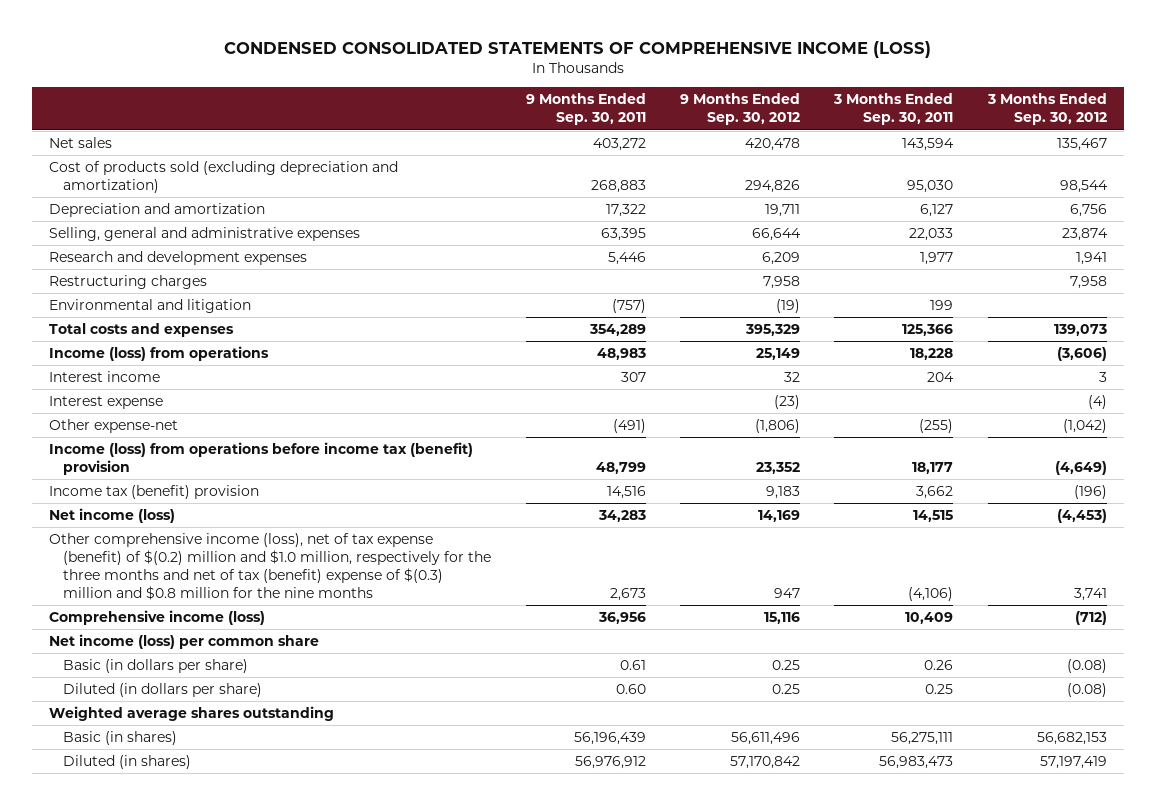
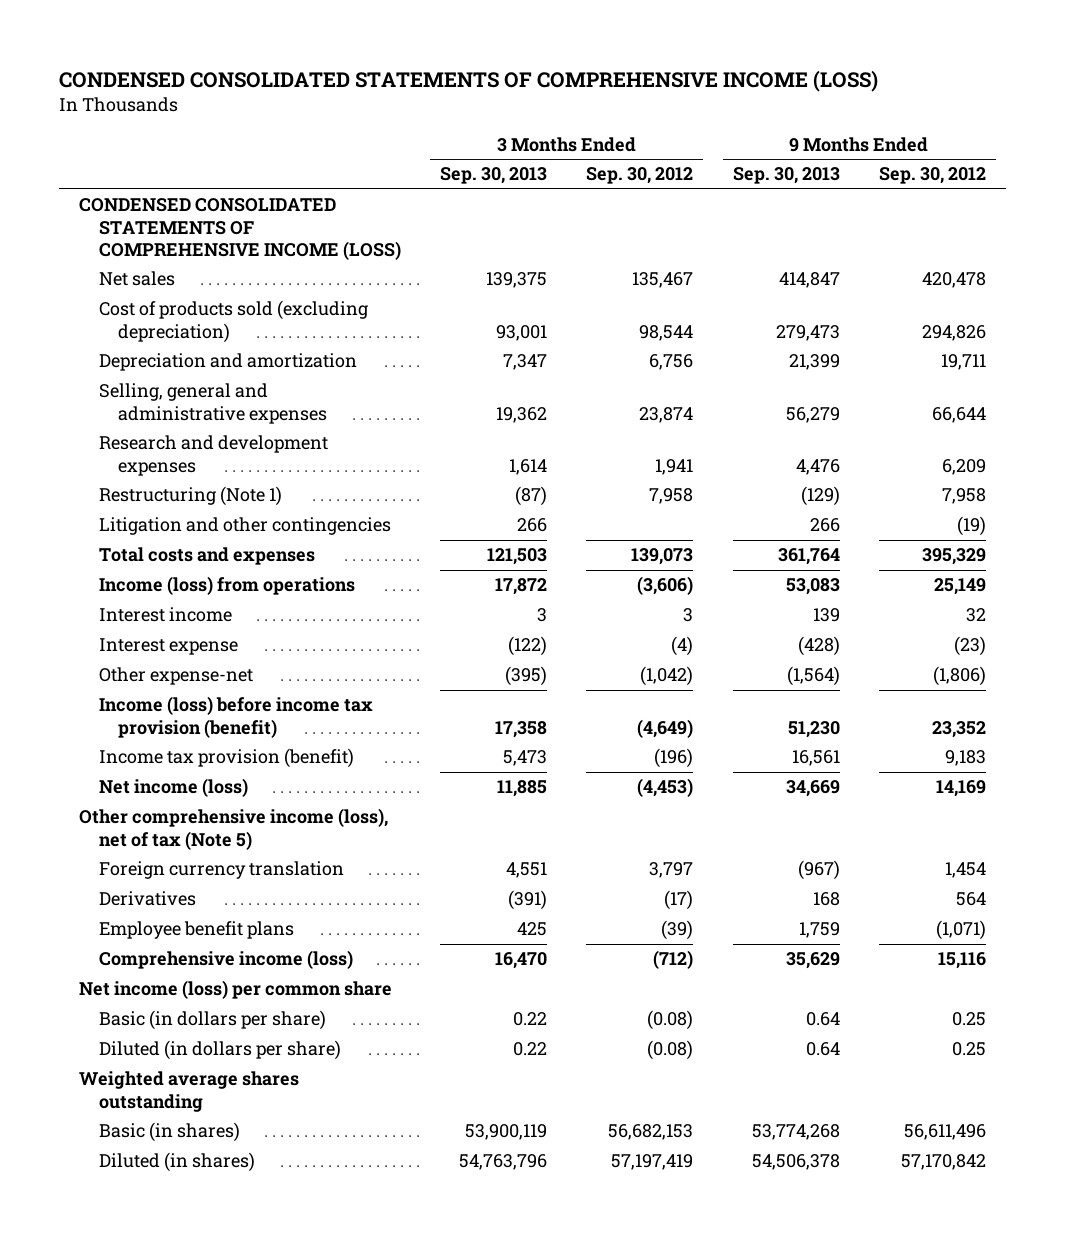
[525,93,646,126] 9 Months Ended Sep. 30, 2011 -> none
[833,93,954,126] 3 Months Ended Sep. 30, 2011 -> none
none -> [440,167,548,185] Sep. 30, 2013
none -> [732,167,840,185] Sep. 30, 2013
none -> [78,198,401,260] CONDENSED CONSOLIDATED STATEMENTS OF COMPREHENSIVE INCOME (LOSS)
[49,161,399,194] Cost of products sold (excluding depreciation and amortization) -> [98,300,368,343] Cost of products sold (excluding depreciation)
[49,275,208,290] Restructuring charges -> [98,486,282,507] Restructuring (Note 1)
[49,299,252,314] Environmental and litigation -> [98,517,391,536] Litigation and other contingencies
[49,442,474,476] Income (loss) from operations before income tax (benefit) provision -> [98,696,373,738] Income (loss) before income tax provision (benefit)
[49,485,260,500] Income tax (benefit) provision -> [98,748,354,769] Income tax provision (benefit)
[49,533,492,601] Other comprehensive income (loss), net of tax expense (benefit) of $(0.2) million and $1.0 million, respectively for the three months and net of tax (benefit) expense of $(0.3) million and $0.8 million for the nine months -> none
none -> [78,808,388,850] Other comprehensive income (loss), net of tax (Note 5)
none -> [98,861,344,880] Foreign currency translation
none -> [98,891,196,907] Derivatives
none -> [98,921,294,940] Employee benefit plans

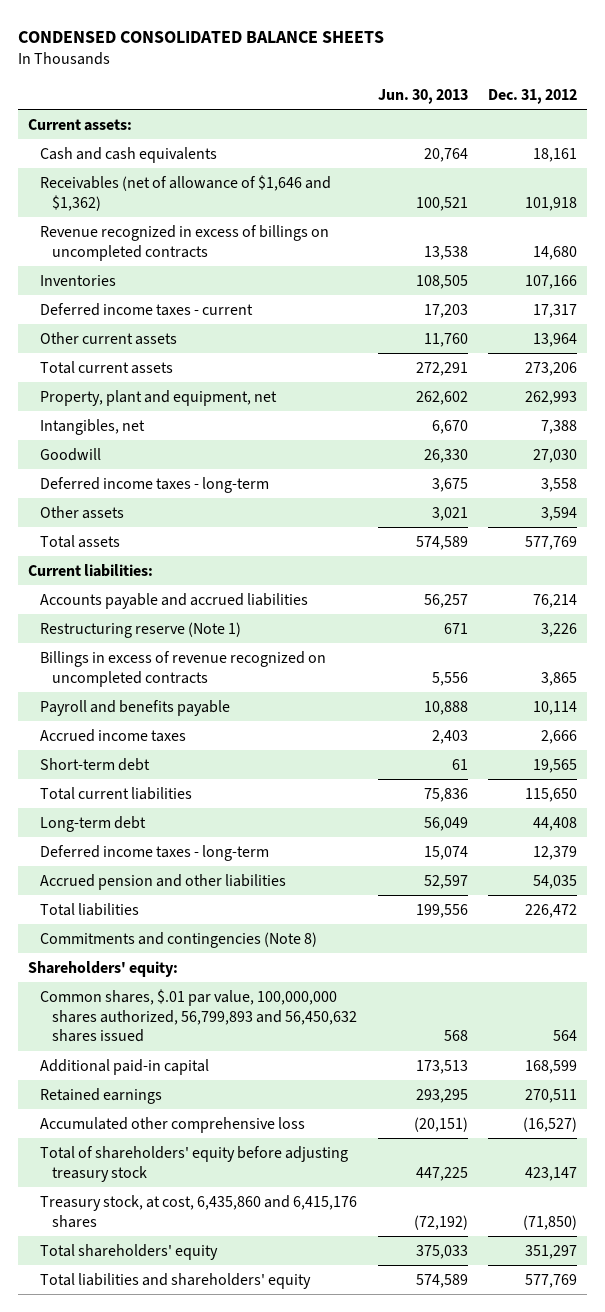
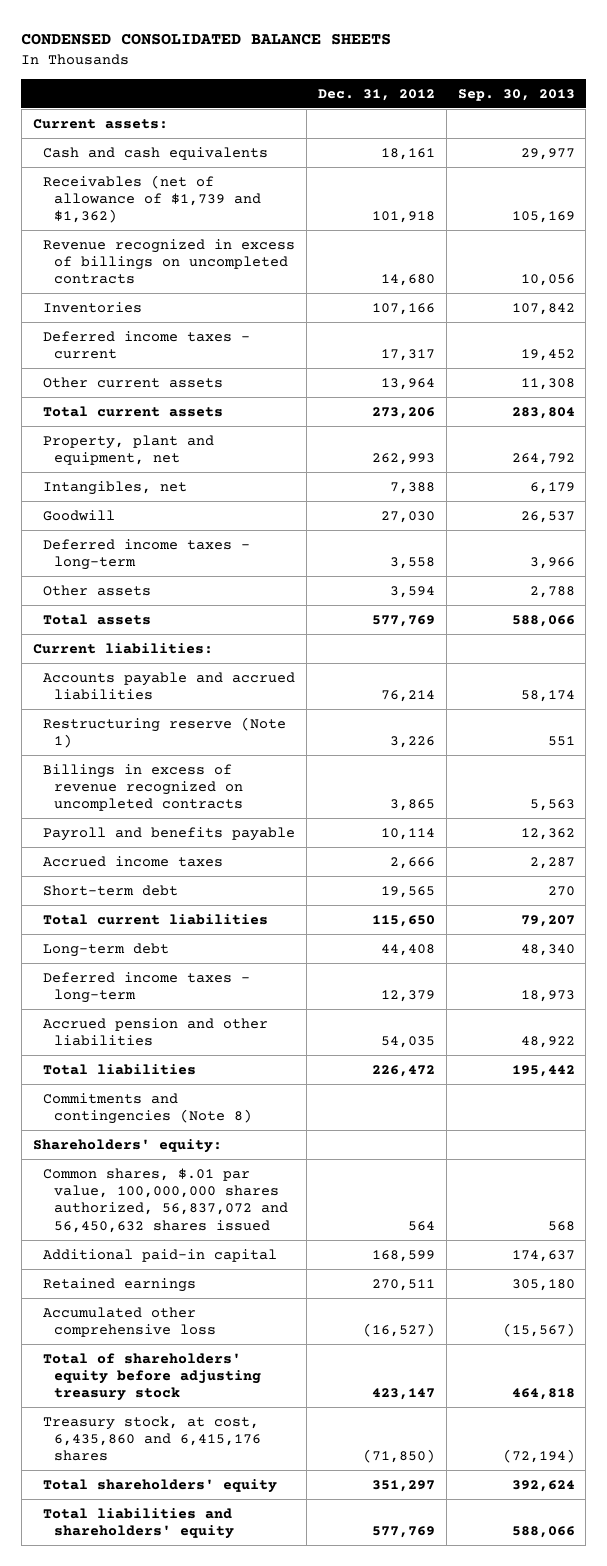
[377,88,468,104] Jun. 30, 2013 -> none
none -> [457,88,575,101] Sep. 30, 2013
[40,174,332,211] Receivables (net of allowance of $1,646 and $1,362) -> [43,174,261,224] Receivables (net of allowance of $1,739 and $1,362)
[40,988,357,1043] Common shares, $.01 par value, 100,000,000 shares authorized, 56,799,893 and 56,450,632 shares issued -> [43,1167,288,1233] Common shares, $.01 par value, 100,000,000 shares authorized, 56,837,072 and 56,450,632 shares issued

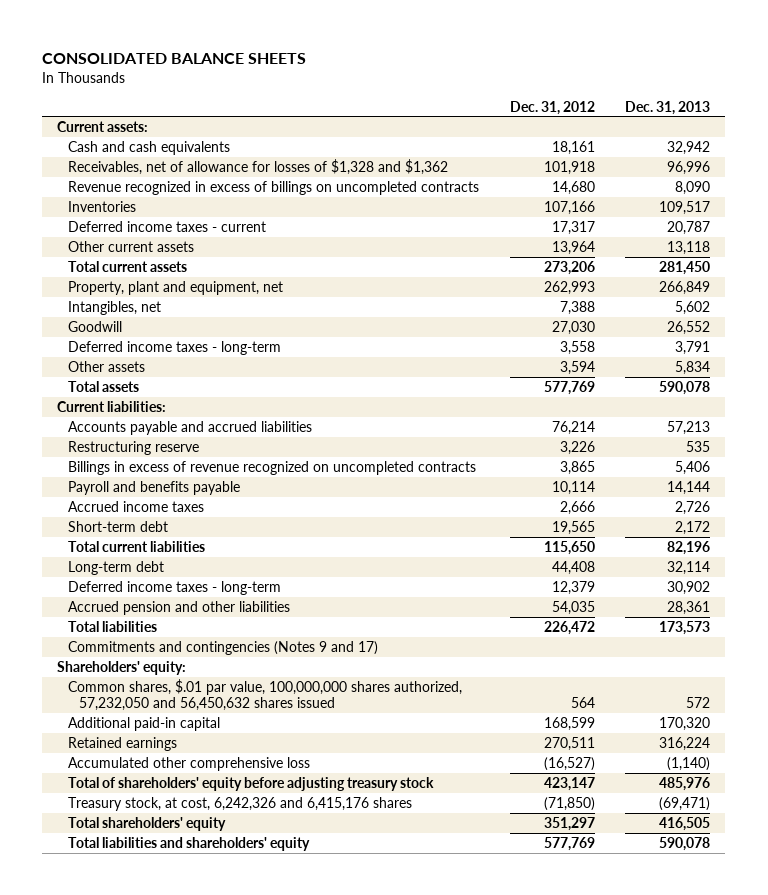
[21,33,392,46] CONDENSED CONSOLIDATED BALANCE SHEETS -> [42,52,307,64] CONSOLIDATED BALANCE SHEETS
[457,88,575,101] Sep. 30, 2013 -> none
none -> [625,100,711,115] Dec. 31, 2013
[43,174,261,224] Receivables (net of allowance of $1,739 and $1,362) -> [68,158,449,175] Receivables, net of allowance for losses of $1,328 and $1,362
[43,716,287,748] Restructuring reserve (Note 1) -> [68,440,200,455] Restructuring reserve
[43,1092,252,1124] Commitments and contingencies (Note 8) -> [68,640,379,655] Commitments and contingencies (Notes 9 and 17)
[43,1167,288,1233] Common shares, $.01 par value, 100,000,000 shares authorized, 56,837,072 and 56,450,632 shares issued -> [68,678,463,712] Common shares, $.01 par value, 100,000,000 shares authorized, 57,232,050 and 56,450,632 shares issued
[43,1415,261,1462] Treasury stock, at cost, 6,435,860 and 6,415,176 shares -> [68,796,413,811] Treasury stock, at cost, 6,242,326 and 6,415,176 shares

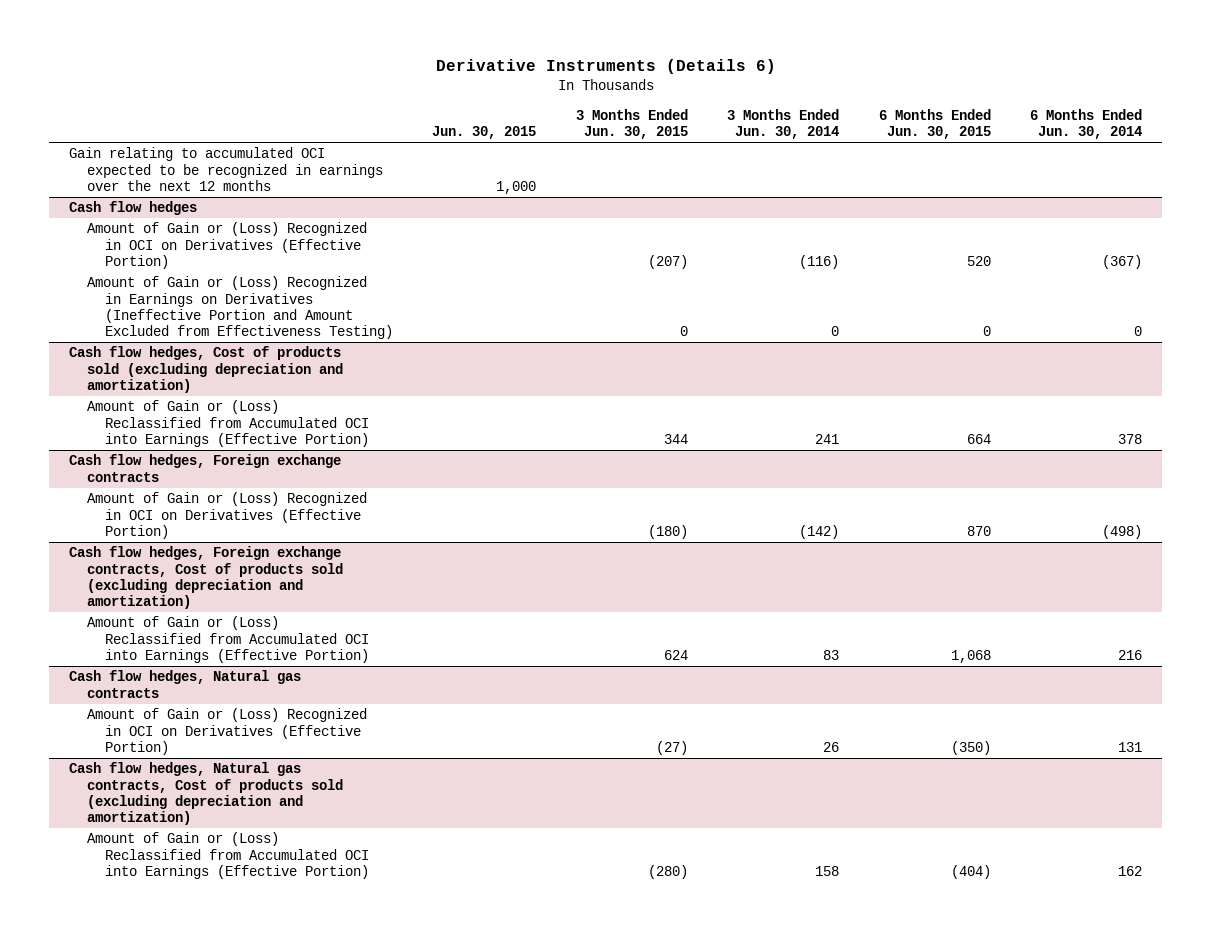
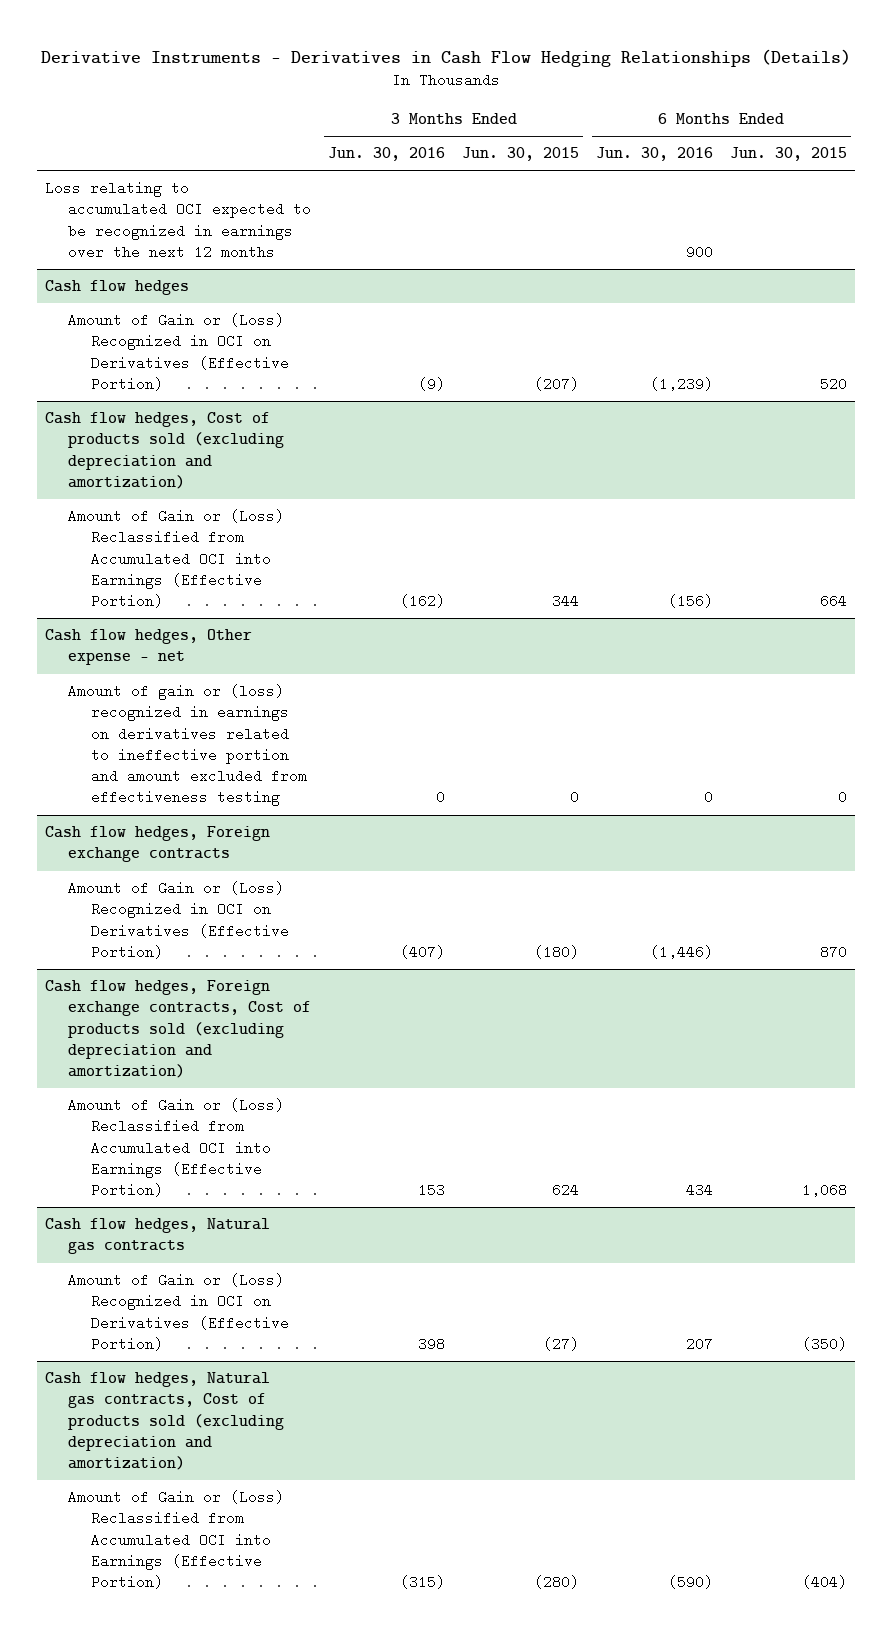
[435,59,776,75] Derivative Instruments (Details 6) -> [41,48,852,67] Derivative Instruments - Derivatives in Cash Flow Hedging Relationships (Details)
[432,126,537,140] Jun. 30, 2015 -> none
[727,108,840,140] 3 Months Ended Jun. 30, 2014 -> none
[1029,108,1142,140] 6 Months Ended Jun. 30, 2014 -> none
none -> [328,147,446,162] Jun. 30, 2016
none -> [595,147,713,162] Jun. 30, 2016
[69,147,383,191] Gain relating to accumulated OCI expected to be recognized in earnings over the next 12 months -> [45,181,312,259] Loss relating to accumulated OCI expected to be recognized in earnings over the next 12 months
[86,276,393,340] Amount of Gain or (Loss) Recognized in Earnings on Derivatives (Ineffective Portion and Amount Excluded from Effectiveness Testing) -> none
none -> [45,629,253,666] Cash flow hedges, Other expense - net
none -> [68,684,307,807] Amount of gain or (loss) recognized in earnings on derivatives related to ineffective portion and amount excluded from effectiveness testing

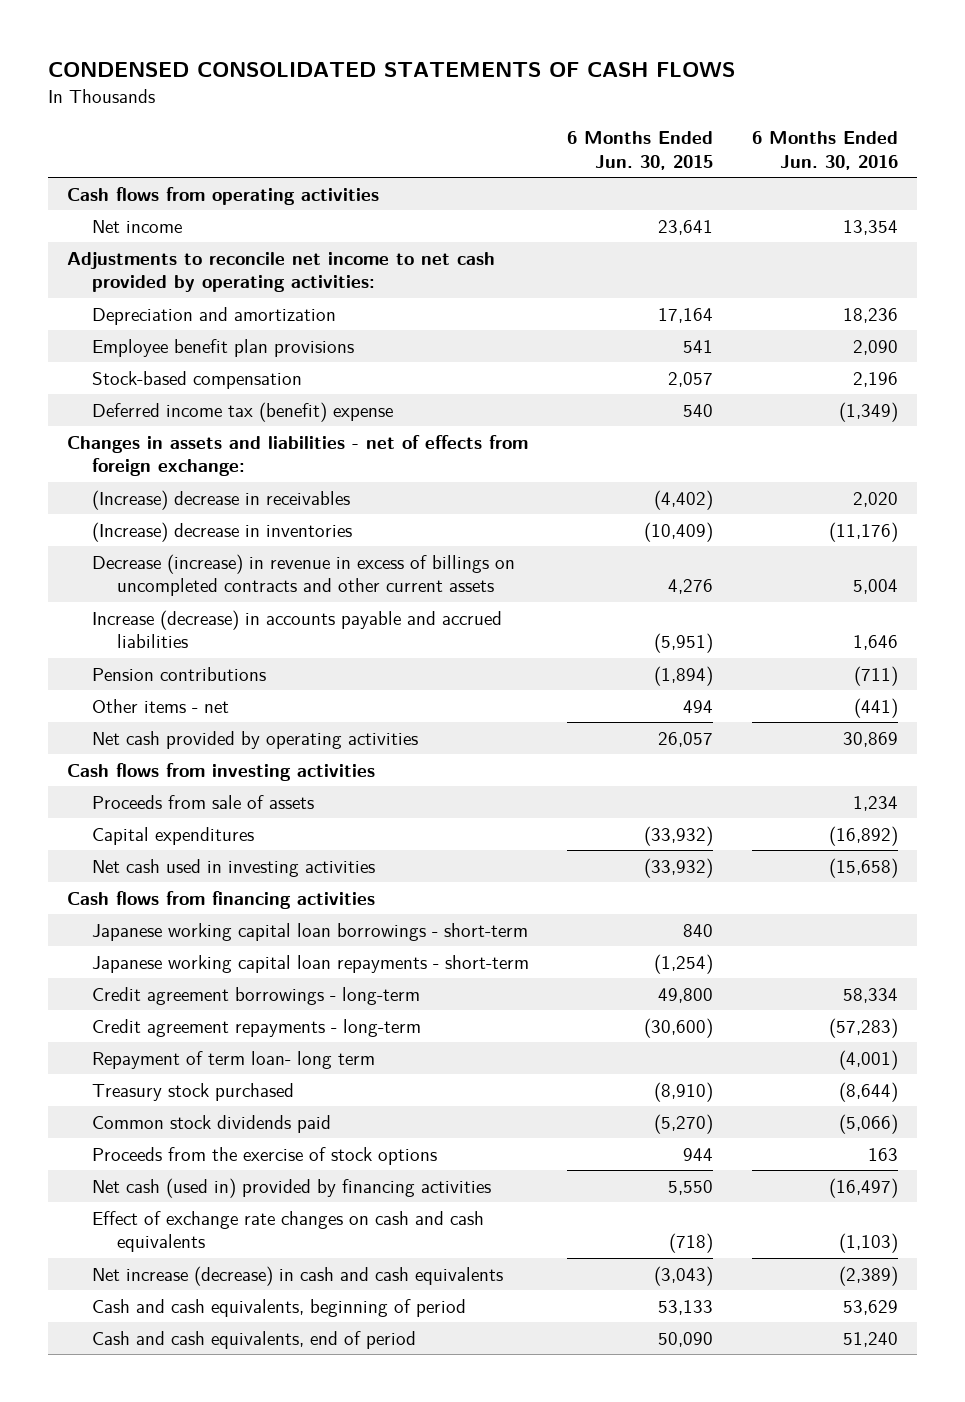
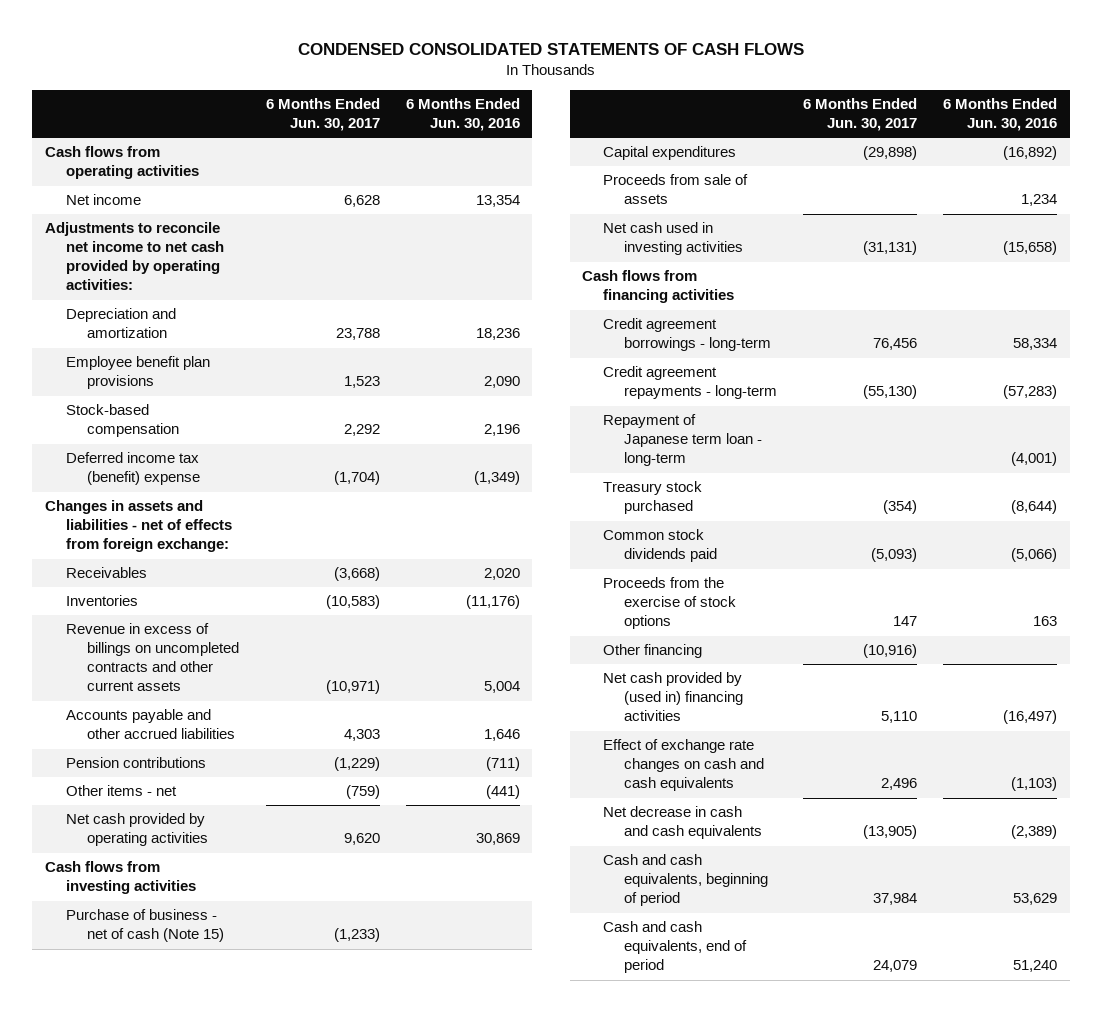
[567,131,714,170] 6 Months Ended Jun. 30, 2015 -> none
none -> [265,98,380,132] 6 Months Ended Jun. 30, 2017
[92,489,351,510] (Increase) decrease in receivables -> [65,567,147,579] Receivables
[92,521,353,542] (Increase) decrease in inventories -> [65,595,138,607] Inventories
[92,553,516,597] Decrease (increase) in revenue in excess of billings on uncompleted contracts and other current assets -> [65,623,239,692] Revenue in excess of billings on uncompleted contracts and other current assets
[92,609,503,649] Increase (decrease) in accounts payable and accrued liabilities -> [65,709,235,740] Accounts payable and other accrued liabilities
none -> [65,909,224,943] Purchase of business - net of cash (Note 15)
[92,794,315,809] Proceeds from sale of assets -> [603,174,749,205] Proceeds from sale of assets
[92,922,529,941] Japanese working capital loan borrowings - short-term -> none
[92,954,530,973] Japanese working capital loan repayments - short-term -> none
[92,1050,376,1069] Repayment of term loan- long term -> [603,414,763,467] Repayment of Japanese term loan - long-term
none -> [603,644,703,659] Other financing
[92,1177,492,1198] Net cash (used in) provided by financing activities -> [603,672,744,722] Net cash provided by (used in) financing activities
[92,1265,504,1286] Net increase (decrease) in cash and cash equivalents -> [603,806,763,840] Net decrease in cash and cash equivalents

